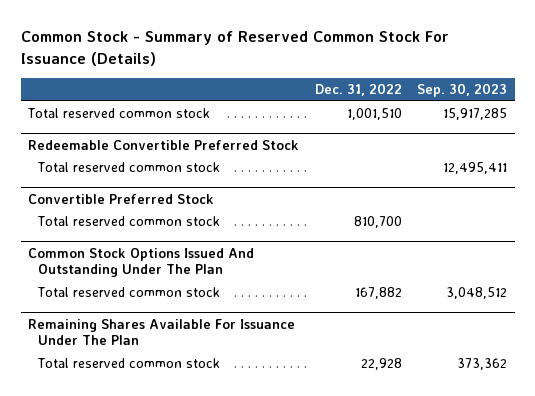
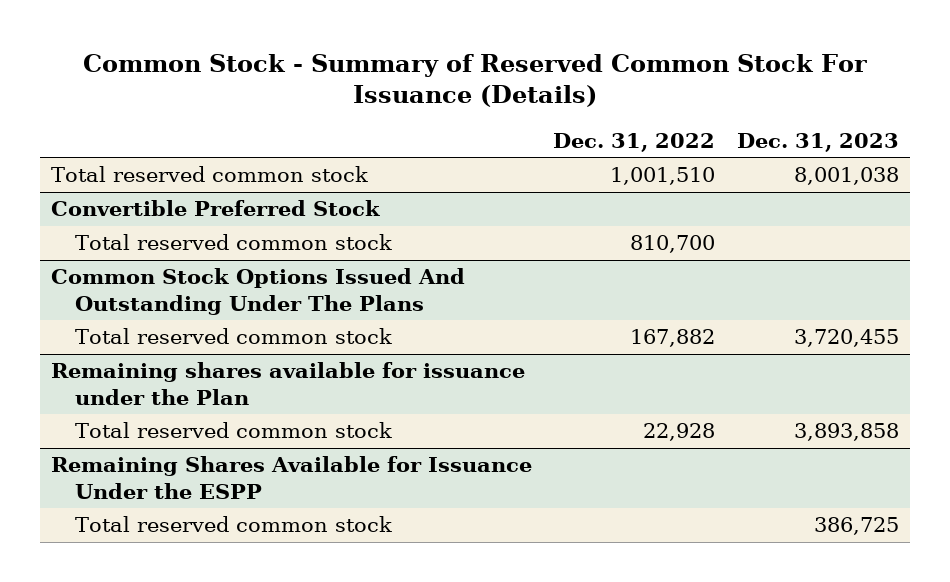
[417,83,508,98] Sep. 30, 2023 -> none
none -> [737,133,900,153] Dec. 31, 2023
[28,139,300,150] Redeemable Convertible Preferred Stock -> none
[37,162,221,173] Total reserved common stock -> none
[28,247,255,278] Common Stock Options Issued And Outstanding Under The Plan -> [50,268,465,315] Common Stock Options Issued And Outstanding Under The Plans
[28,318,296,346] Remaining Shares Available For Issuance Under The Plan -> [50,362,525,405] Remaining shares available for issuance under the Plan
none -> [50,456,532,499] Remaining Shares Available for Issuance Under the ESPP
none -> [74,516,392,533] Total reserved common stock

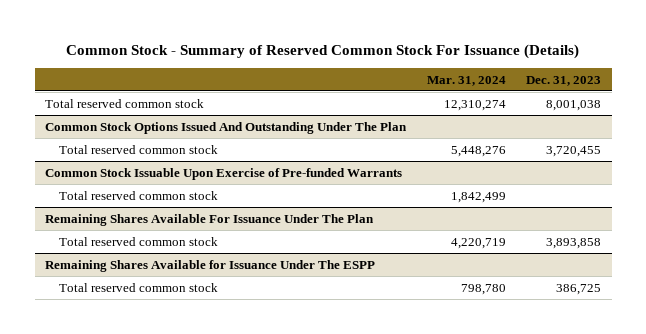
[553,133,716,153] Dec. 31, 2022 -> none
none -> [426,75,506,86] Mar. 31, 2024
[50,200,380,217] Convertible Preferred Stock -> none
[74,234,392,251] Total reserved common stock -> none
[50,268,465,315] Common Stock Options Issued And Outstanding Under The Plans -> [45,121,408,134] Common Stock Options Issued And Outstanding Under The Plan
none -> [45,167,403,180] Common Stock Issuable Upon Exercise of Pre-funded Warrants
none -> [58,190,218,200] Total reserved common stock
[50,362,525,405] Remaining shares available for issuance under the Plan -> [45,213,375,226] Remaining Shares Available For Issuance Under The Plan
[50,456,532,499] Remaining Shares Available for Issuance Under the ESPP -> [45,259,376,272] Remaining Shares Available for Issuance Under The ESPP

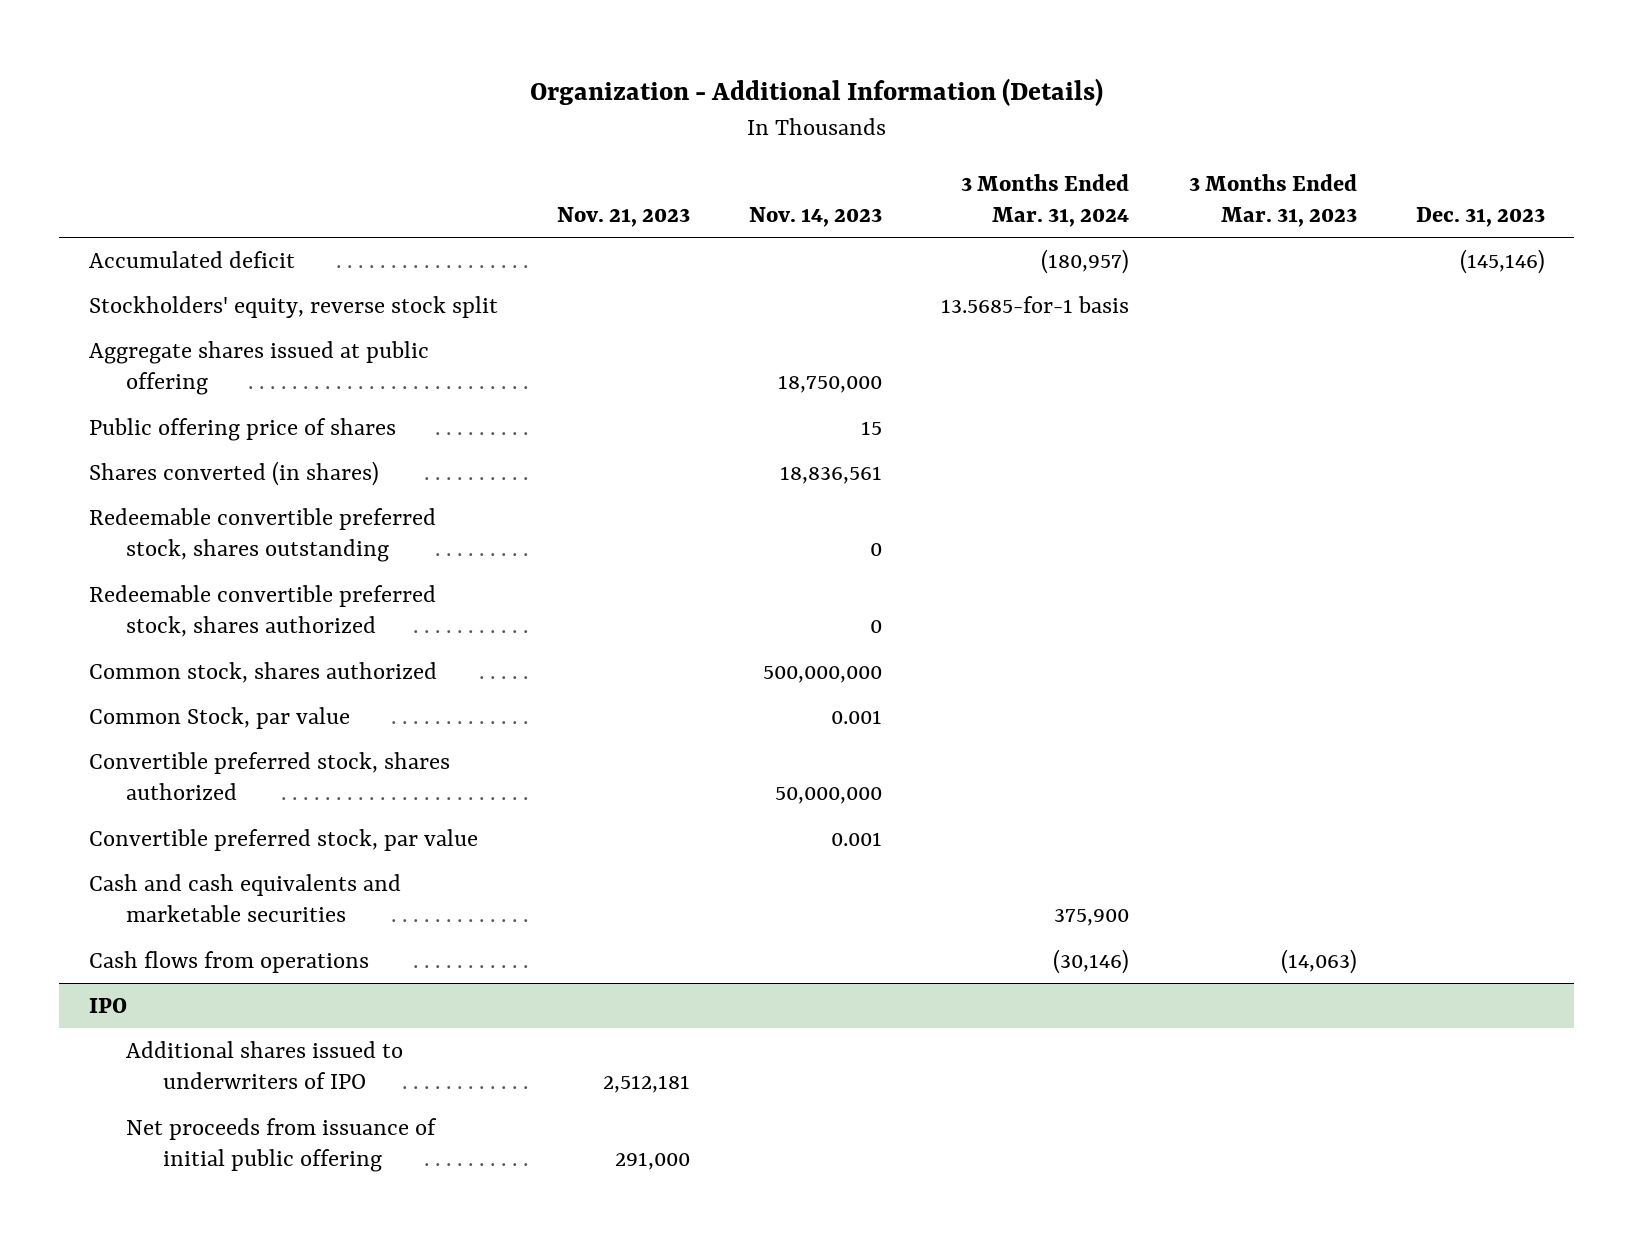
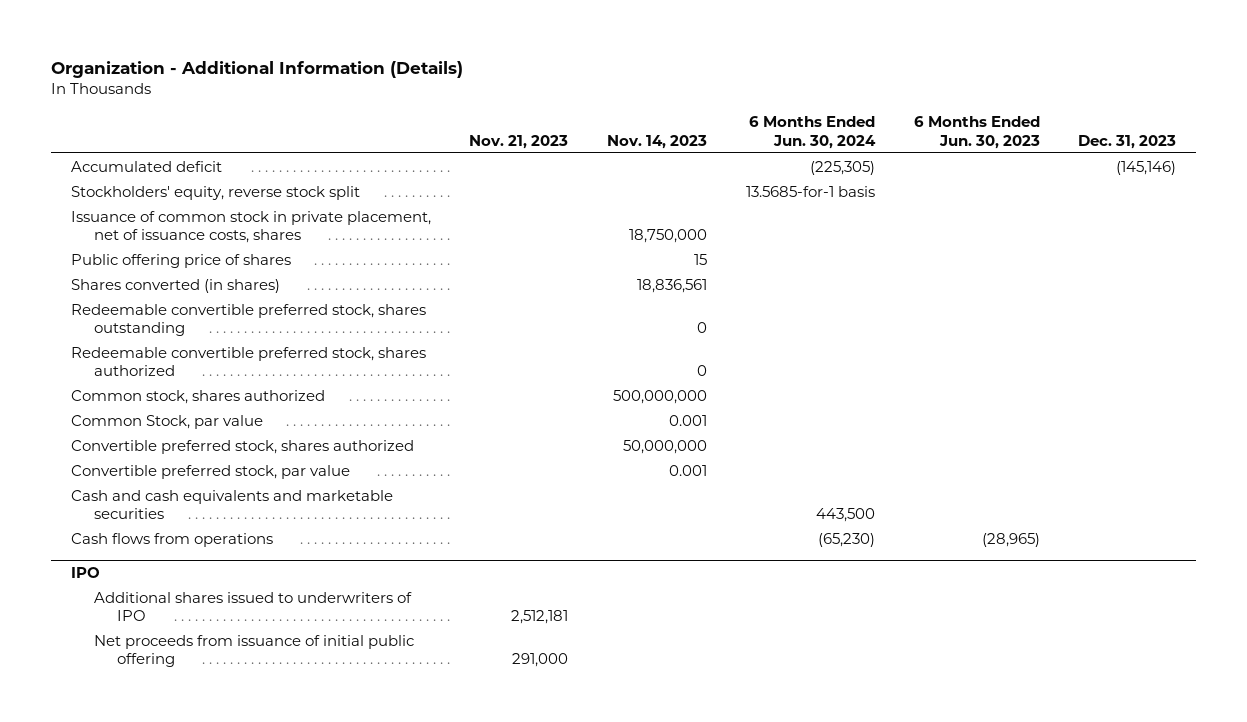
[961,173,1130,228] 3 Months Ended Mar. 31, 2024 -> none
[1188,173,1357,228] 3 Months Ended Mar. 31, 2023 -> none
none -> [748,115,876,149] 6 Months Ended Jun. 30, 2024
none -> [913,115,1040,149] 6 Months Ended Jun. 30, 2023
[89,341,430,396] Aggregate shares issued at public offering -> [70,210,431,244] Issuance of common stock in private placement, net of issuance costs, shares

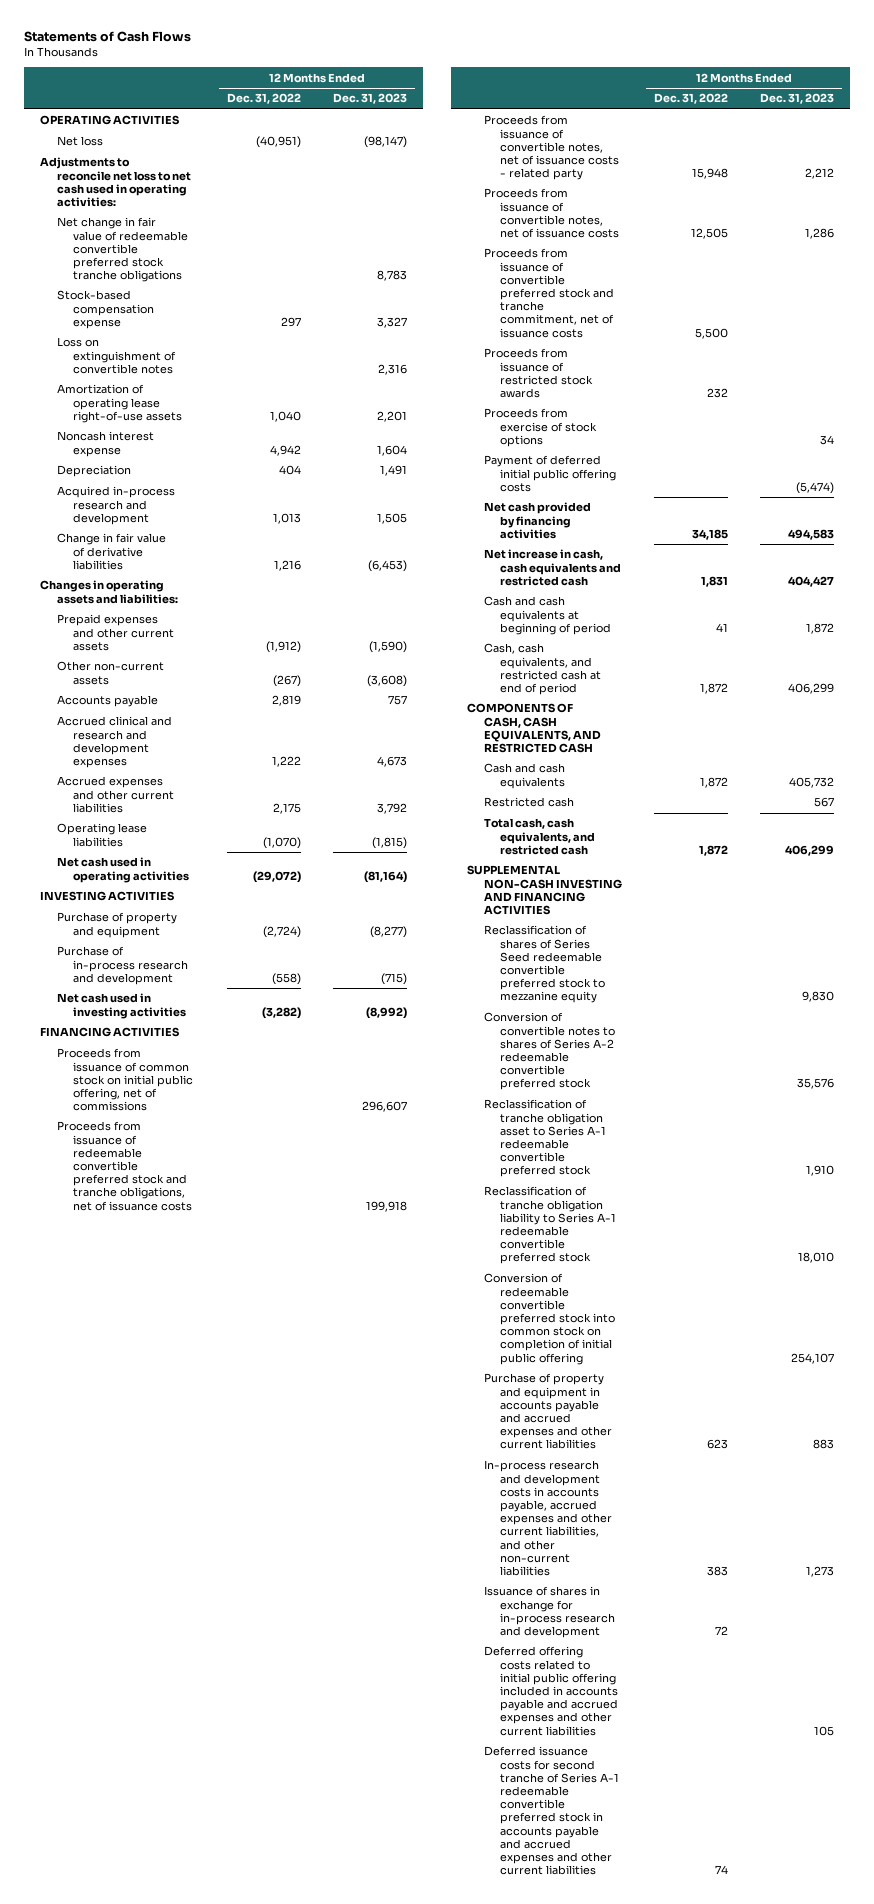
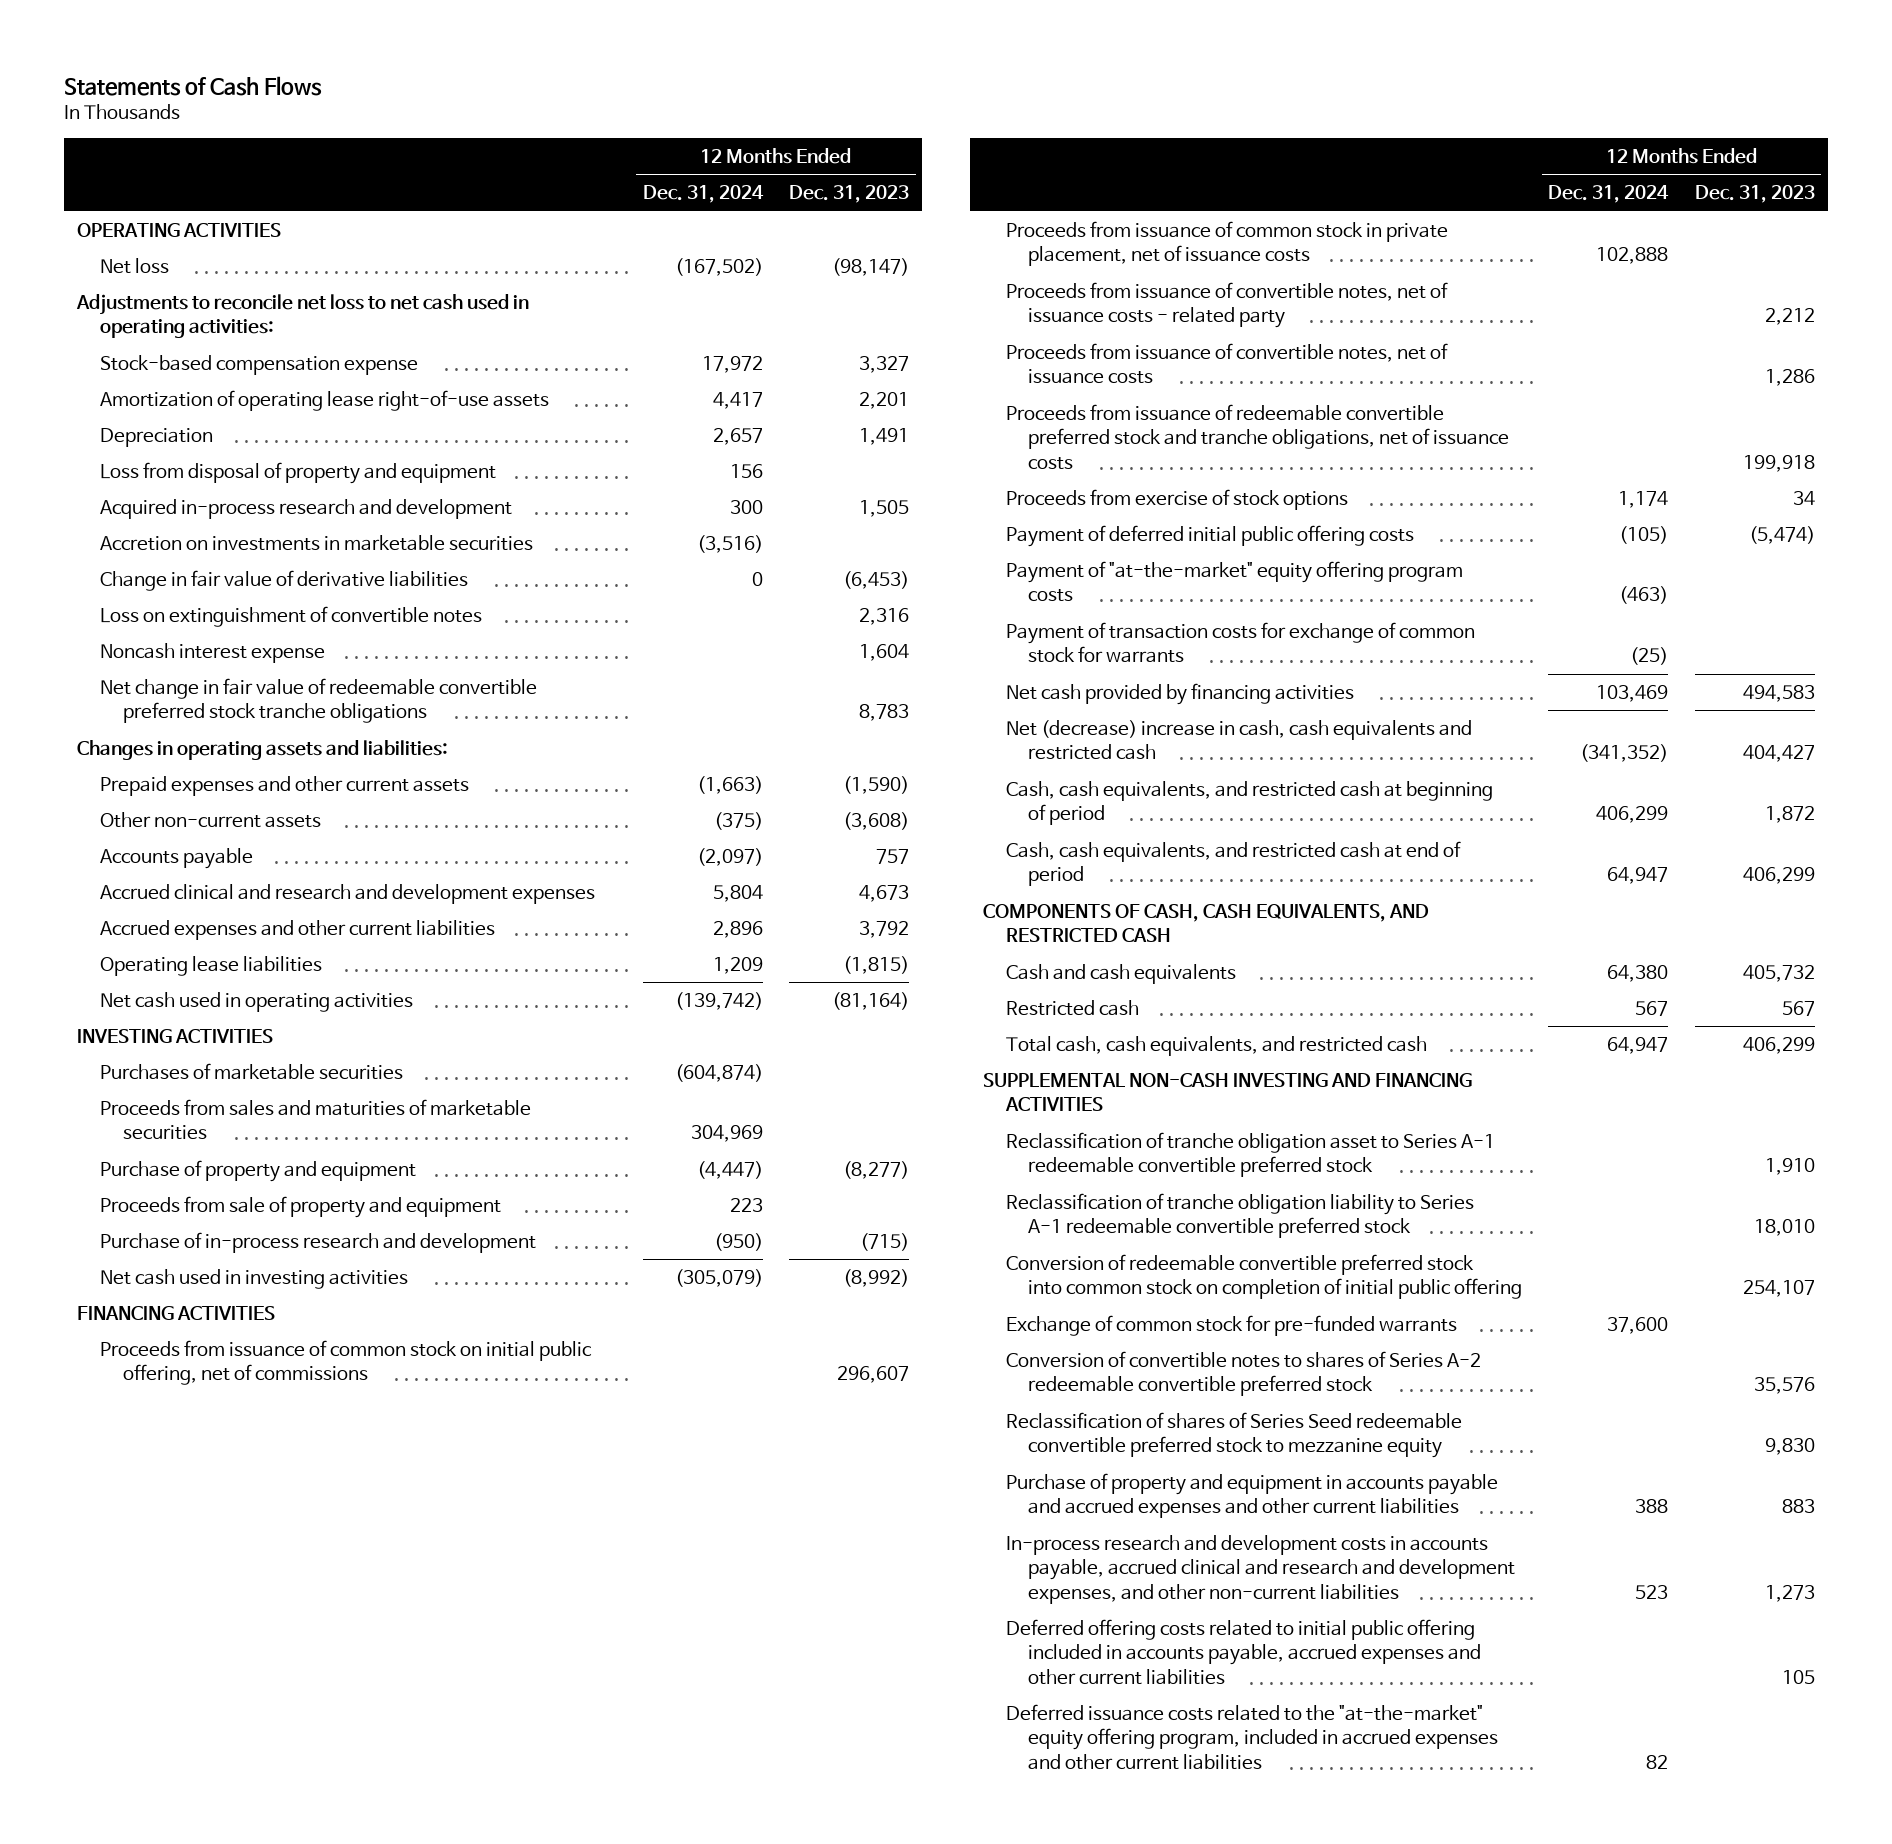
[226,93,301,105] Dec. 31, 2022 -> none
none -> [642,185,764,204] Dec. 31, 2024
none -> [99,461,496,484] Loss from disposal of property and equipment
none -> [99,534,533,551] Accretion on investments in marketable securities
[56,337,177,374] Loss on extinguishment of convertible notes -> [99,605,482,627] Loss on extinguishment of convertible notes
[56,431,154,457] Noncash interest expense -> [99,642,325,663] Noncash interest expense
[56,217,189,283] Net change in fair value of redeemable convertible preferred stock tranche obligations -> [99,677,537,724] Net change in fair value of redeemable convertible preferred stock tranche obligations
none -> [99,1062,403,1080] Purchases of marketable securities
none -> [99,1098,531,1141] Proceeds from sales and maturities of marketable securities
none -> [99,1195,501,1218] Proceeds from sale of property and equipment
none -> [1005,220,1448,267] Proceeds from issuance of common stock in private placement, net of issuance costs
[483,248,614,338] Proceeds from issuance of convertible preferred stock and tranche commitment, net of issuance costs -> none
[483,348,593,398] Proceeds from issuance of restricted stock awards -> none
[56,1121,193,1211] Proceeds from issuance of redeemable convertible preferred stock and tranche obligations, net of issuance costs -> [1005,403,1510,470] Proceeds from issuance of redeemable convertible preferred stock and tranche obligations, net of issuance costs
none -> [1005,560,1463,603] Payment of "at-the-market" equity offering program costs
none -> [1005,621,1475,664] Payment of transaction costs for exchange of common stock for warrants
[483,549,621,586] Net increase in cash, cash equivalents and restricted cash -> [1005,719,1472,761] Net (decrease) increase in cash, cash equivalents and restricted cash
[483,596,611,635] Cash and cash equivalents at beginning of period -> [1005,780,1493,826] Cash, cash equivalents, and restricted cash at beginning of period
none -> [1005,1314,1457,1336] Exchange of common stock for pre-funded warrants
[483,1012,615,1091] Conversion of convertible notes to shares of Series A-2 redeemable convertible preferred stock -> [1005,1350,1481,1397] Conversion of convertible notes to shares of Series A-2 redeemable convertible preferred stock
[483,925,605,1004] Reclassification of shares of Series Seed redeemable convertible preferred stock to mezzanine equity -> [1005,1411,1462,1459] Reclassification of shares of Series Seed redeemable convertible preferred stock to mezzanine equity
[483,1586,615,1638] Issuance of shares in exchange for in-process research and development -> none
[483,1746,619,1876] Deferred issuance costs for second tranche of Series A-1 redeemable convertible preferred stock in accounts payable and accrued expenses and other current liabilities -> none
[483,1460,612,1576] In-process research and development costs in accounts payable, accrued expenses and other current liabilities, and other non-current liabilities -> [1005,1534,1516,1604] In-process research and development costs in accounts payable, accrued clinical and research and development expenses, and other non-current liabilities
[483,1646,618,1736] Deferred offering costs related to initial public offering included in accounts payable and accrued expenses and other current liabilities -> [1005,1618,1482,1685] Deferred offering costs related to initial public offering included in accounts payable, accrued expenses and other current liabilities
none -> [1005,1703,1499,1770] Deferred issuance costs related to the "at-the-market" equity offering program, included in accrued expenses and other current liabilities

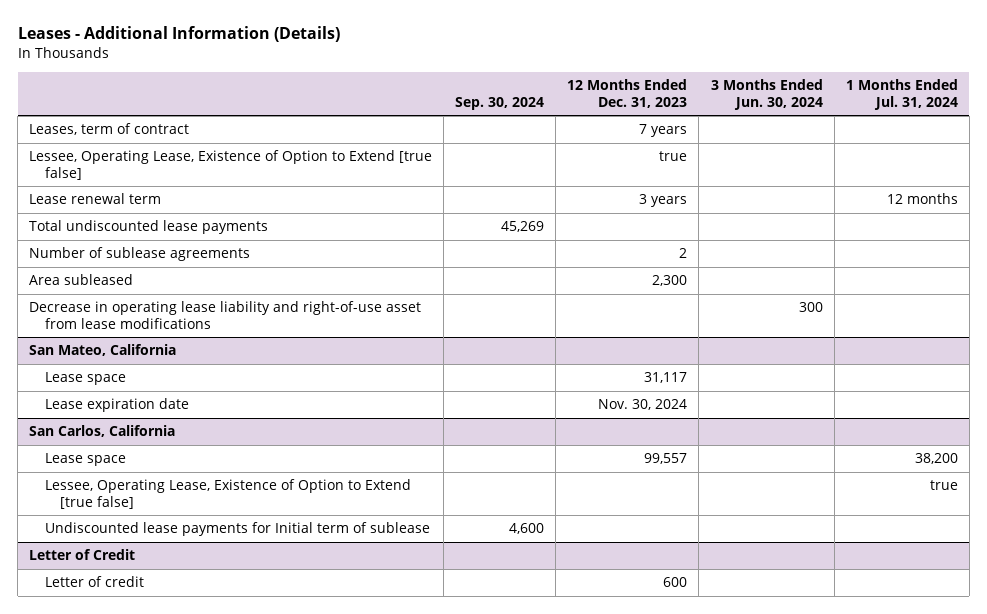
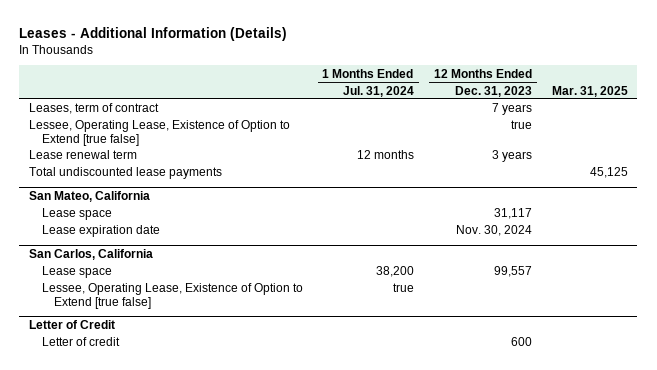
[455,96,545,110] Sep. 30, 2024 -> none
[710,79,823,110] 3 Months Ended Jun. 30, 2024 -> none
none -> [551,85,628,97] Mar. 31, 2025
[29,247,251,262] Number of sublease agreements -> none
[29,274,134,286] Area subleased -> none
[29,301,422,329] Decrease in operating lease liability and right-of-use asset from lease modifications -> none
[44,522,430,537] Undiscounted lease payments for Initial term of sublease -> none

